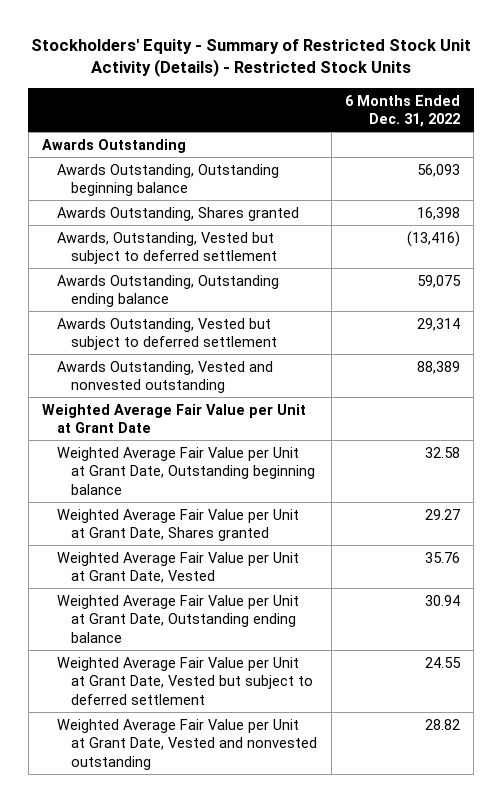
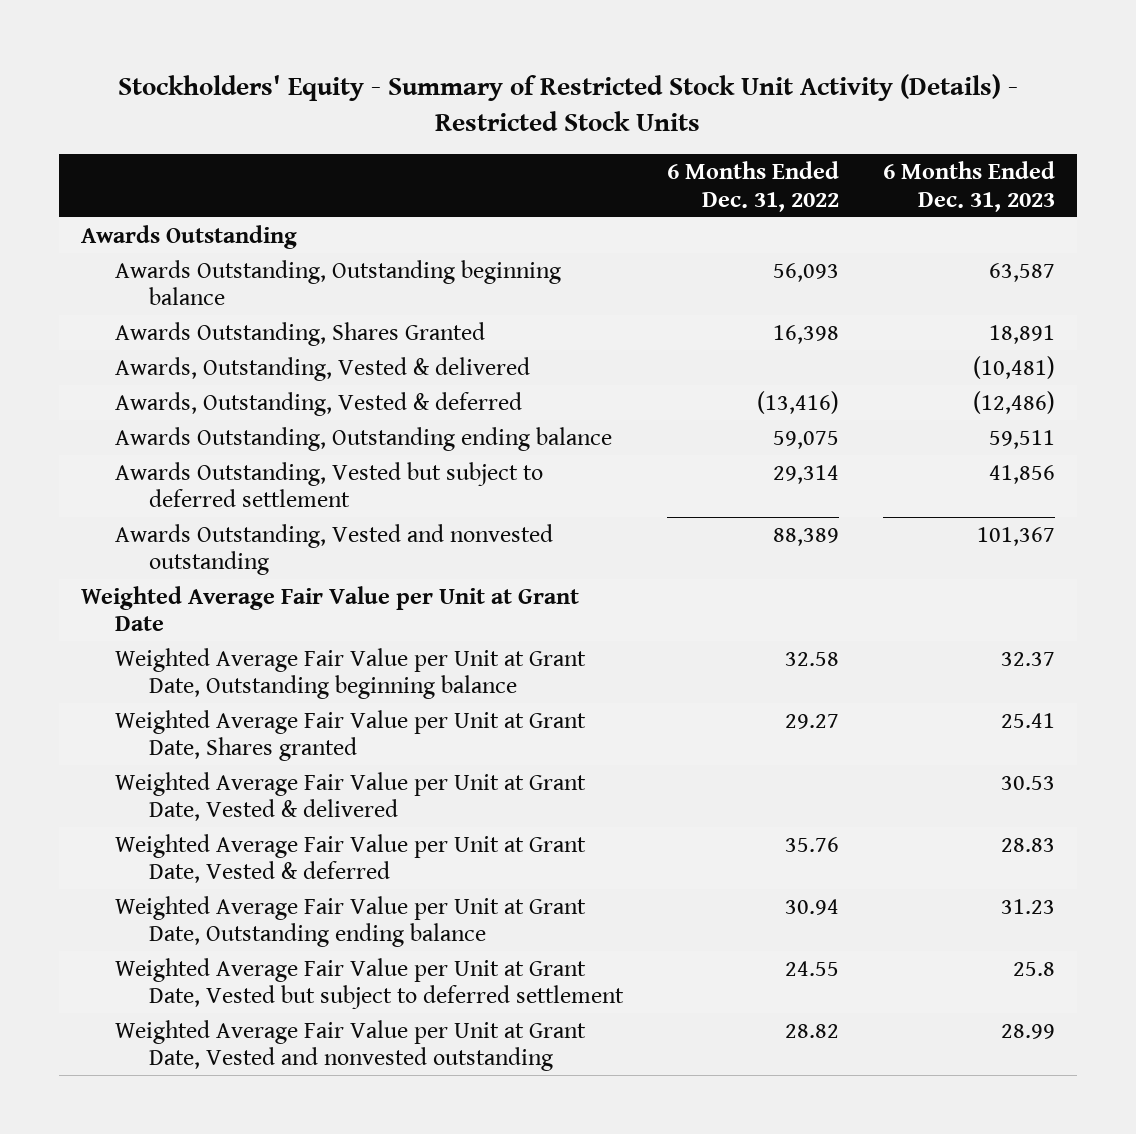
none -> [883,161,1056,212] 6 Months Ended Dec. 31, 2023
[56,206,299,221] Awards Outstanding, Shares granted -> [115,321,486,346] Awards Outstanding, Shares Granted
none -> [115,356,531,381] Awards, Outstanding, Vested & delivered
[56,231,278,265] Awards, Outstanding, Vested but subject to deferred settlement -> [115,391,523,416] Awards, Outstanding, Vested & deferred
none -> [115,771,587,822] Weighted Average Fair Value per Unit at Grant Date, Vested & delivered
[56,551,299,584] Weighted Average Fair Value per Unit at Grant Date, Vested -> [115,833,587,884] Weighted Average Fair Value per Unit at Grant Date, Vested & deferred

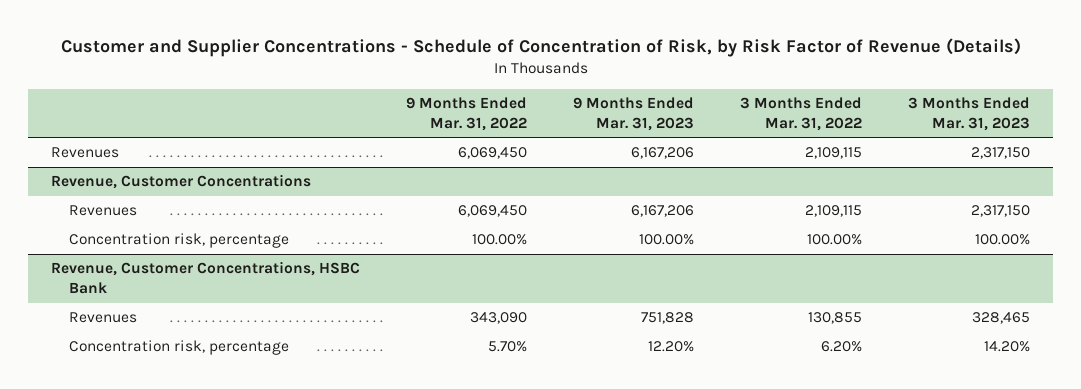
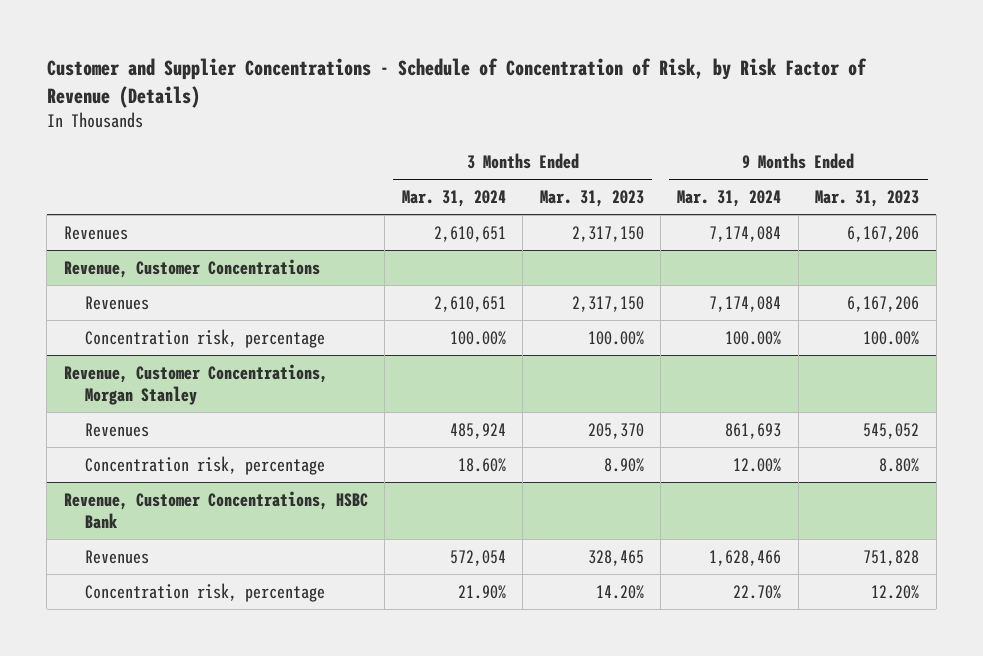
[406,97,528,131] 9 Months Ended Mar. 31, 2022 -> none
[740,97,863,131] 3 Months Ended Mar. 31, 2022 -> none
none -> [401,190,506,208] Mar. 31, 2024
none -> [677,190,782,208] Mar. 31, 2024
none -> [63,363,328,406] Revenue, Customer Concentrations, Morgan Stanley
none -> [84,422,149,437] Revenues
none -> [84,455,325,475] Concentration risk, percentage

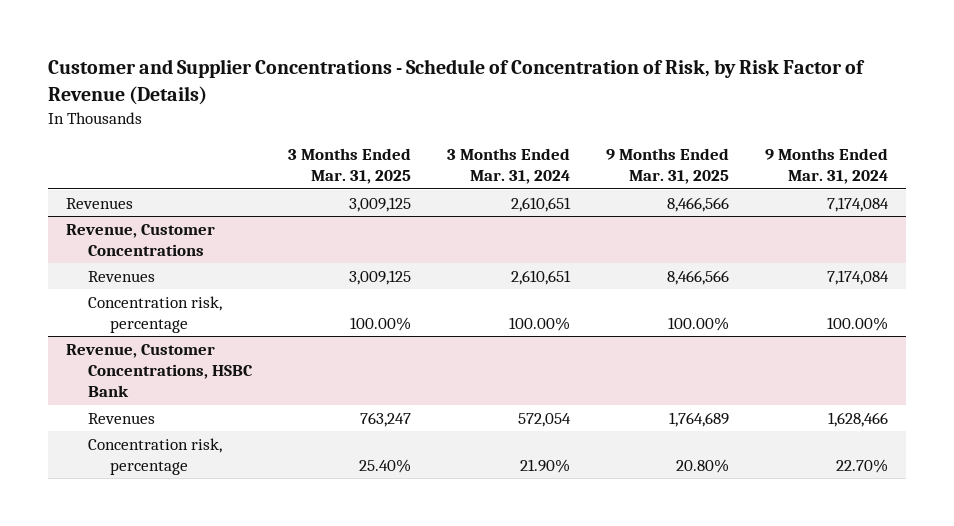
[539,190,644,208] Mar. 31, 2023 -> none
[815,190,920,208] Mar. 31, 2023 -> none
none -> [287,148,411,185] 3 Months Ended Mar. 31, 2025
none -> [605,148,729,185] 9 Months Ended Mar. 31, 2025
[63,363,328,406] Revenue, Customer Concentrations, Morgan Stanley -> none
[84,422,149,437] Revenues -> none
[84,455,325,475] Concentration risk, percentage -> none

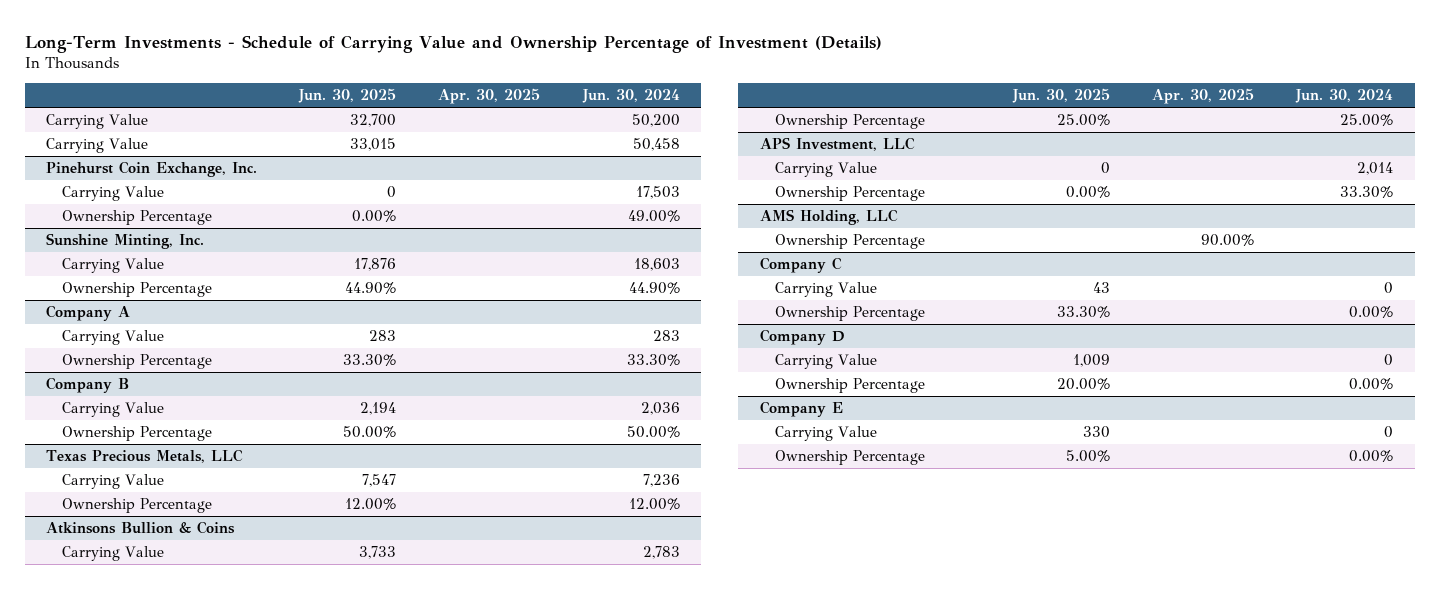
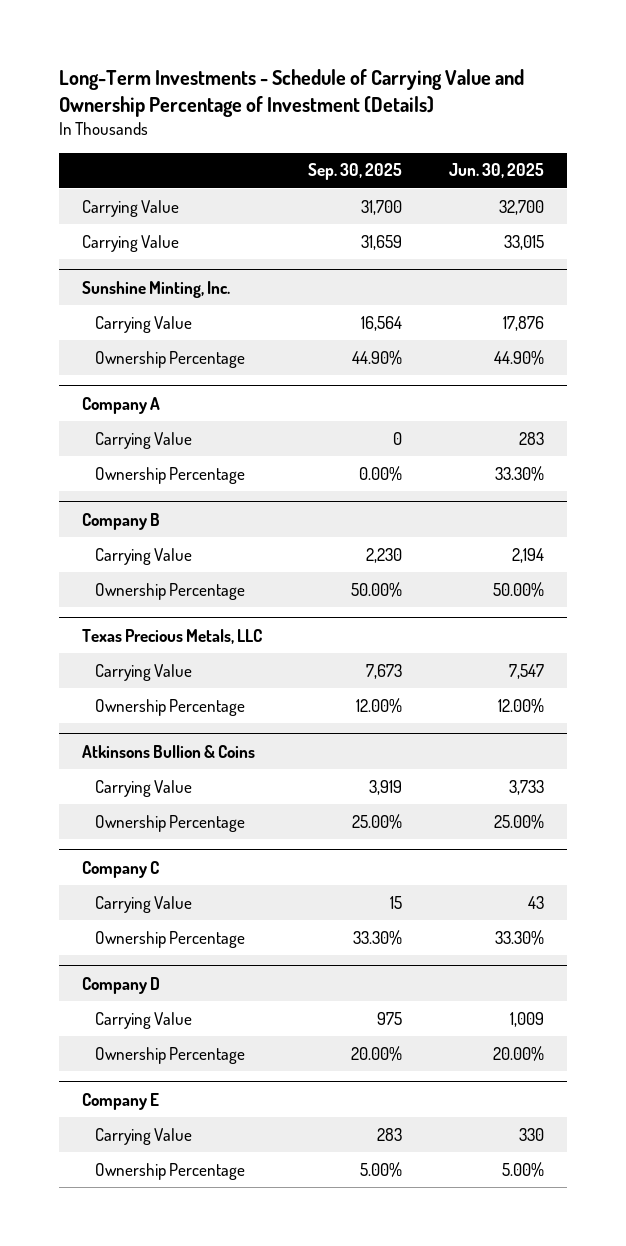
[438,88,541,105] Apr. 30, 2025 -> none
[581,89,680,104] Jun. 30, 2024 -> none
none -> [308,163,403,181] Sep. 30, 2025
[45,161,257,178] Pinehurst Coin Exchange, Inc. -> none
[61,186,164,202] Carrying Value -> none
[61,210,212,226] Ownership Percentage -> none
[759,137,915,152] APS Investment, LLC -> none
[775,162,878,178] Carrying Value -> none
[775,186,926,202] Ownership Percentage -> none
[759,209,898,226] AMS Holding, LLC -> none
[775,234,926,250] Ownership Percentage -> none

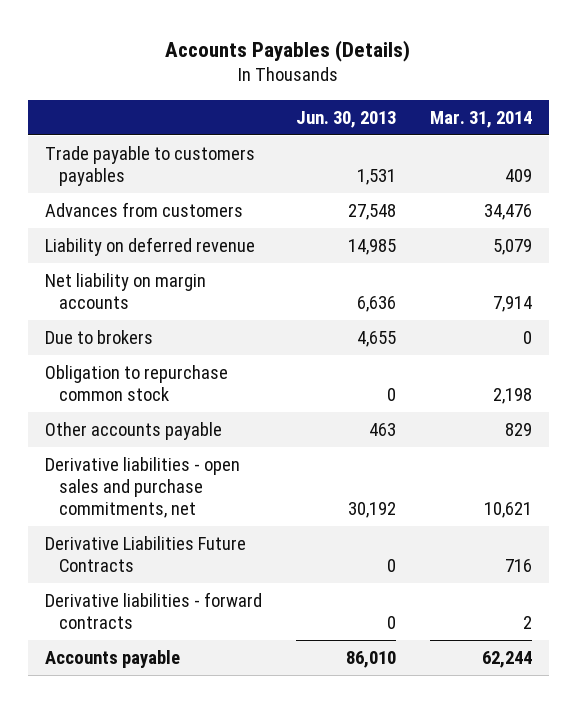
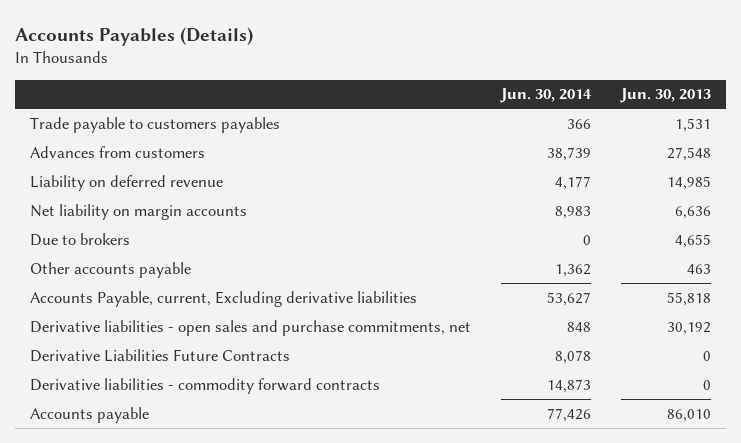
[429,110,532,128] Mar. 31, 2014 -> none
none -> [499,88,592,104] Jun. 30, 2014
[44,364,228,401] Obligation to repurchase common stock -> none
none -> [29,290,417,307] Accounts Payable, current, Excluding derivative liabilities
[44,591,262,629] Derivative liabilities - forward contracts -> [29,377,380,394] Derivative liabilities - commodity forward contracts

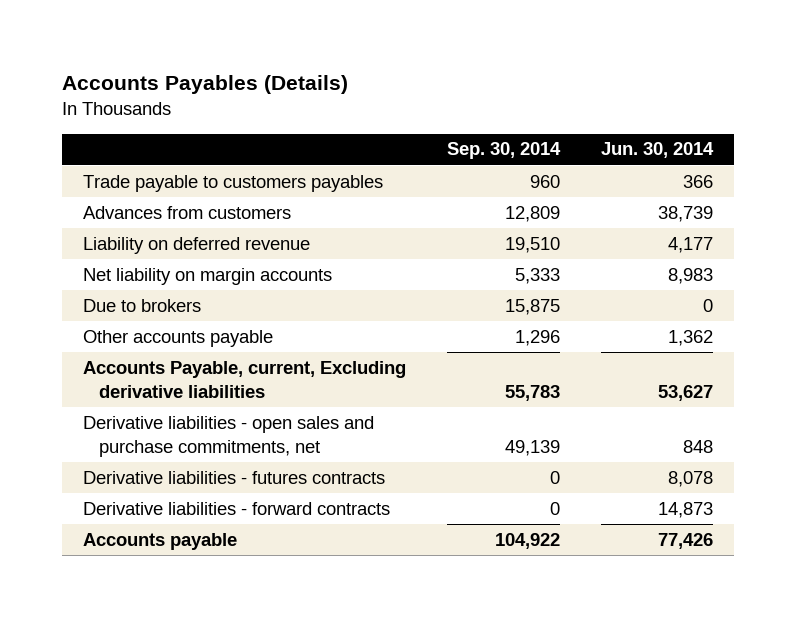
[619,88,711,104] Jun. 30, 2013 -> none
none -> [446,142,561,160] Sep. 30, 2014
[29,348,290,362] Derivative Liabilities Future Contracts -> [82,470,385,484] Derivative liabilities - futures contracts
[29,377,380,394] Derivative liabilities - commodity forward contracts -> [82,501,390,515] Derivative liabilities - forward contracts

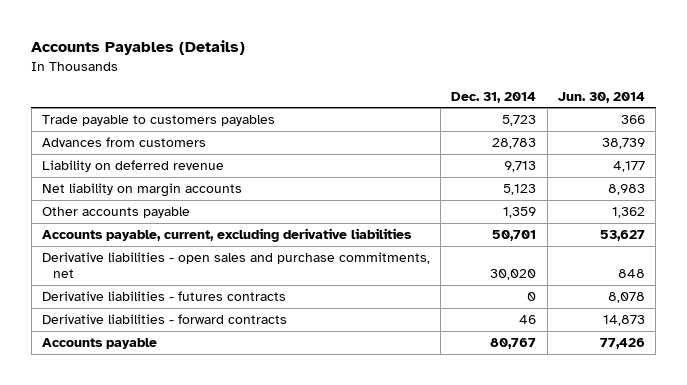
[446,142,561,160] Sep. 30, 2014 -> none
none -> [451,91,537,103] Dec. 31, 2014
[82,298,201,312] Due to brokers -> none
[82,360,406,398] Accounts Payable, current, Excluding derivative liabilities -> [41,228,412,243] Accounts payable, current, excluding derivative liabilities

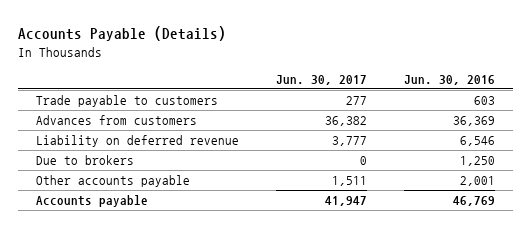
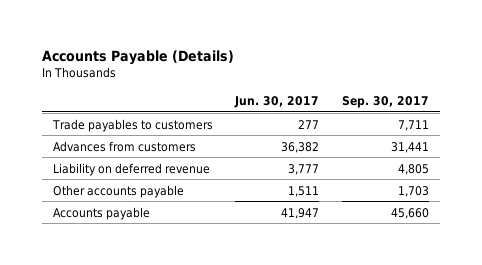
[403,74,495,85] Jun. 30, 2016 -> none
none -> [341,95,429,108] Sep. 30, 2017
[36,95,219,108] Trade payable to customers -> [52,118,214,132] Trade payables to customers
[36,155,135,166] Due to brokers -> none

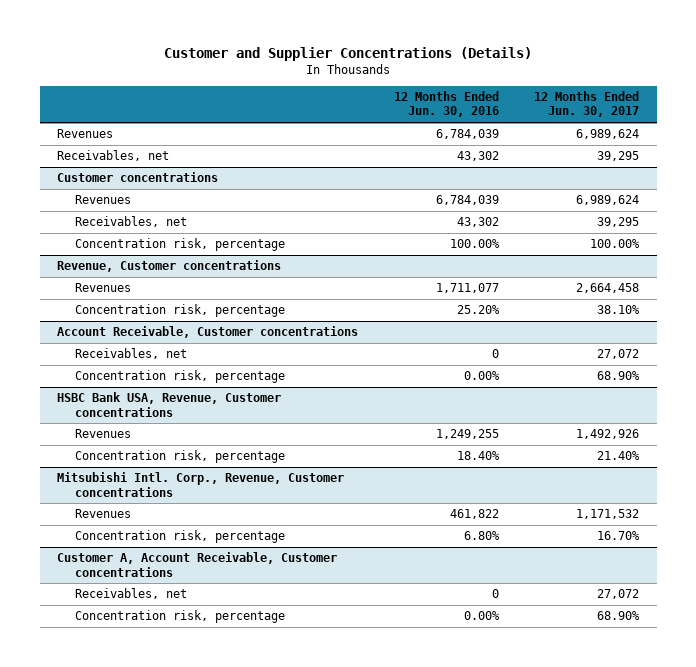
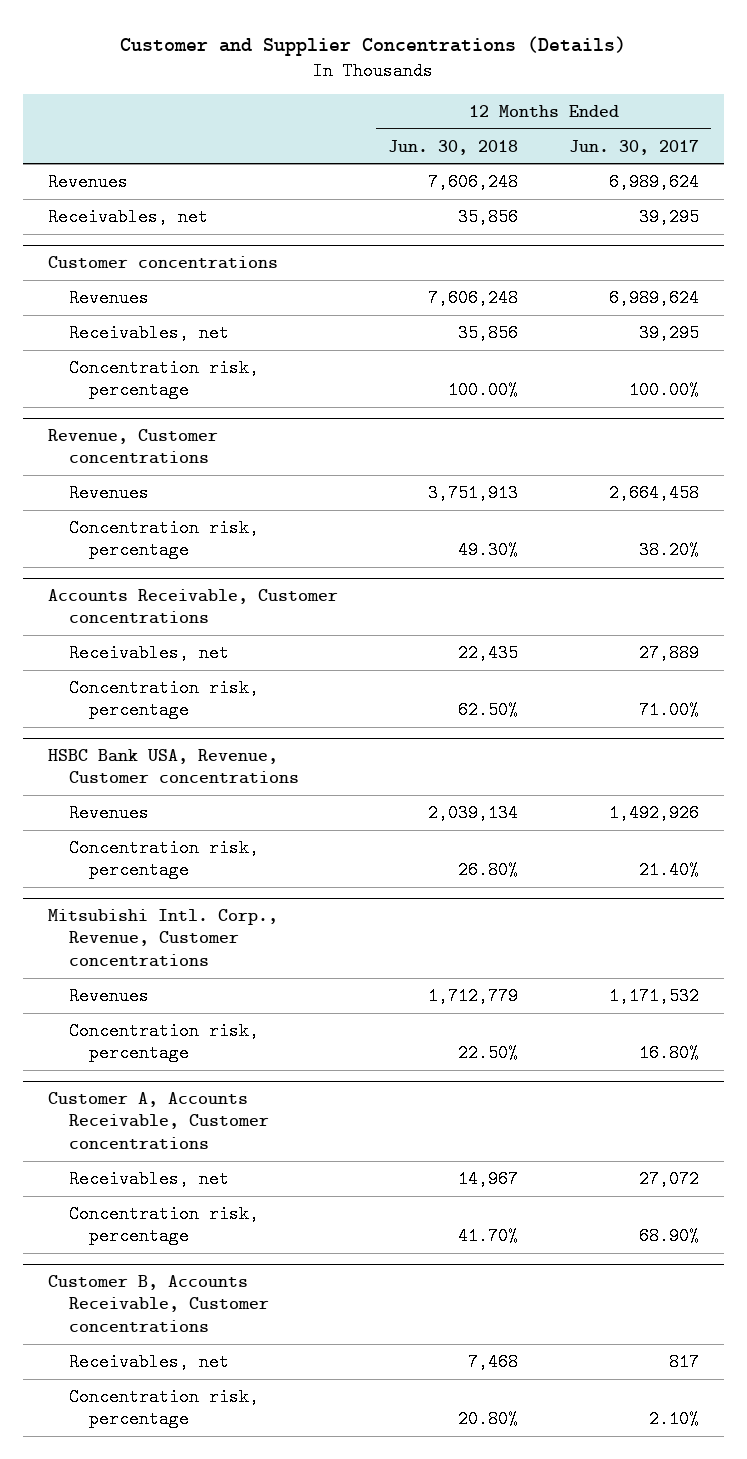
[393,91,499,118] 12 Months Ended Jun. 30, 2016 -> none
none -> [388,139,519,155] Jun. 30, 2018
[597,305,641,315] 38.10% -> [638,541,699,560] 38.20%
[57,326,359,339] Account Receivable, Customer concentrations -> [48,589,339,625] Accounts Receivable, Customer concentrations
[597,349,640,360] 27,072 -> [638,643,699,662] 27,889
[597,371,641,381] 68.90% -> [638,701,699,720] 71.00%
[597,531,641,541] 16.70% -> [638,1044,699,1063] 16.80%
[57,552,338,577] Customer A, Account Receivable, Customer concentrations -> [48,1092,269,1150] Customer A, Accounts Receivable, Customer concentrations
none -> [48,1275,269,1333] Customer B, Accounts Receivable, Customer concentrations
none -> [68,1352,229,1371] Receivables, net
none -> [68,1387,259,1429] Concentration risk, percentage

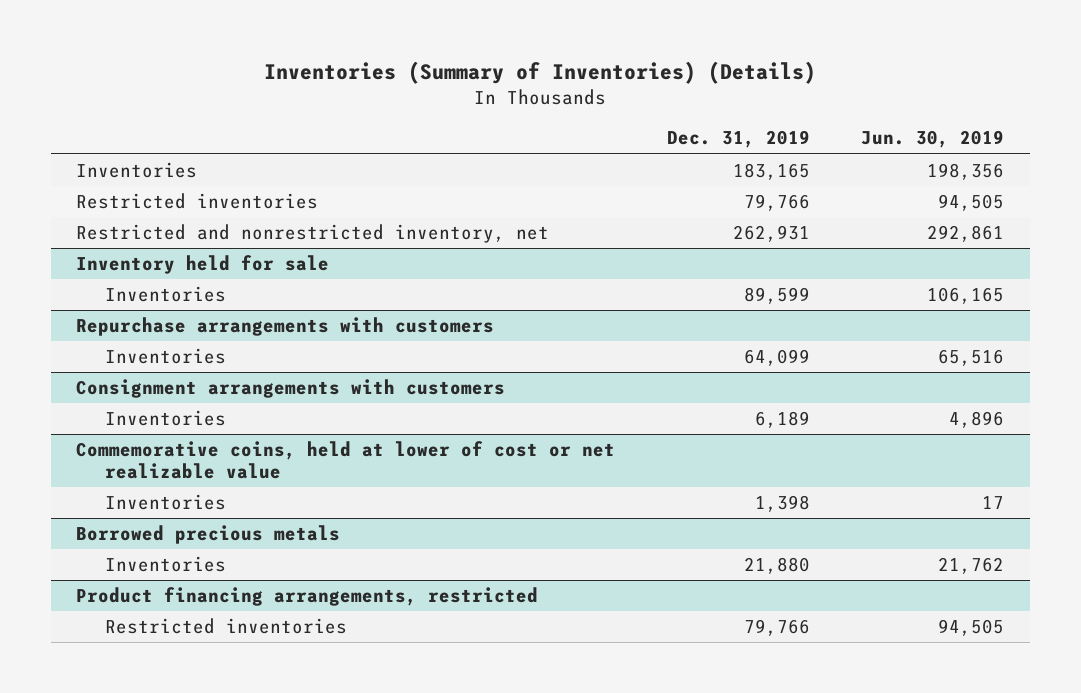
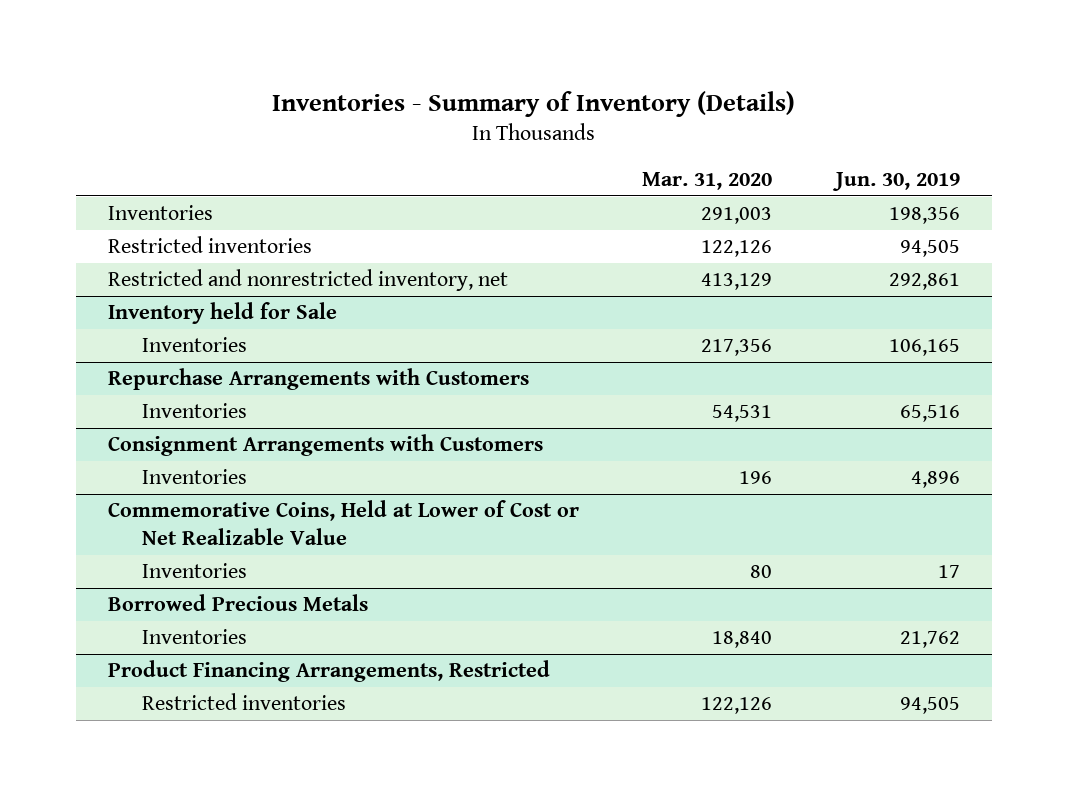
[264,61,817,85] Inventories (Summary of Inventories) (Details) -> [271,90,795,117] Inventories - Summary of Inventory (Details)
[666,130,810,149] Dec. 31, 2019 -> none
none -> [642,171,773,190] Mar. 31, 2020
[76,255,330,275] Inventory held for sale -> [108,302,338,325] Inventory held for Sale
[76,317,495,337] Repurchase arrangements with customers -> [108,368,530,391] Repurchase Arrangements with Customers
[76,379,506,399] Consignment arrangements with customers -> [108,434,544,457] Consignment Arrangements with Customers
[76,441,616,479] Commemorative coins, held at lower of cost or net realizable value -> [108,500,580,545] Commemorative Coins, Held at Lower of Cost or Net Realizable Value
[76,525,341,545] Borrowed precious metals -> [108,594,369,612] Borrowed Precious Metals
[76,587,539,607] Product financing arrangements, restricted -> [108,660,551,683] Product Financing Arrangements, Restricted

